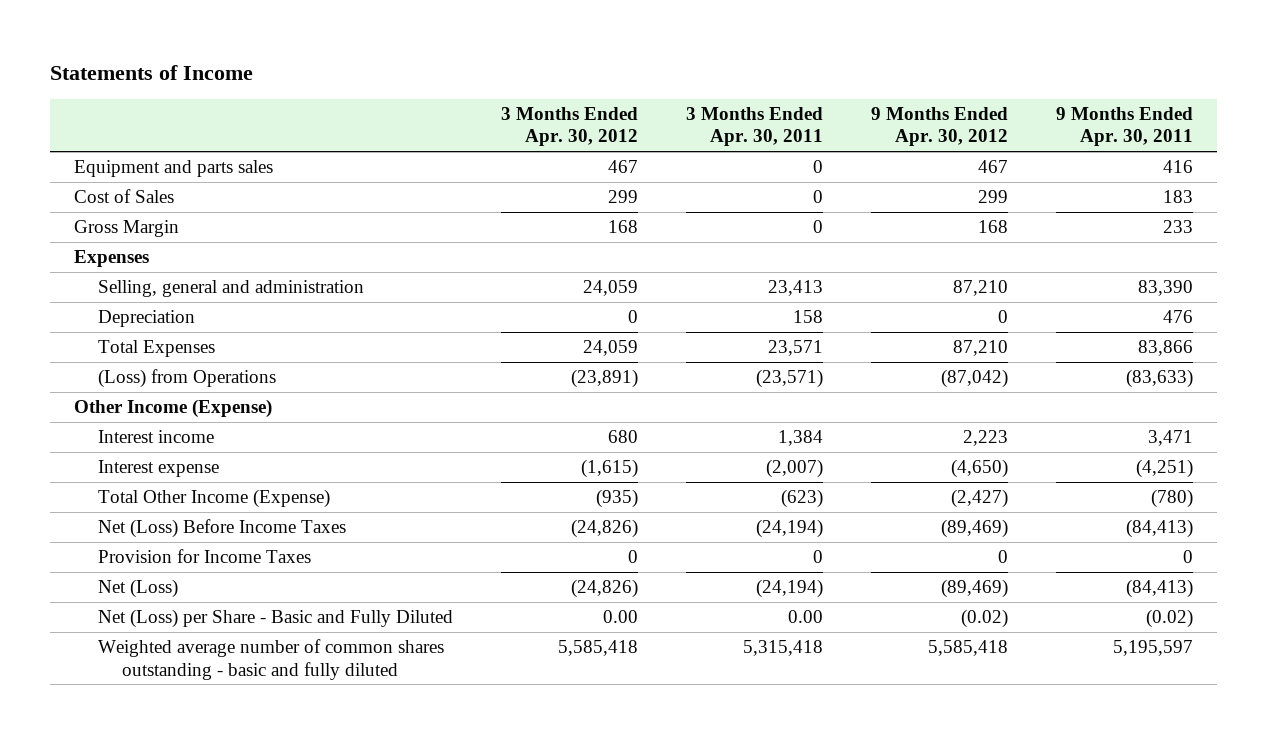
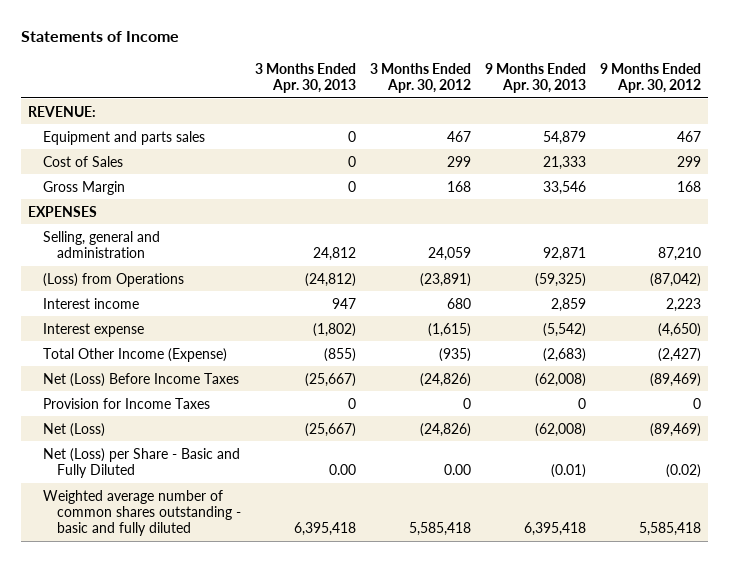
[686,106,824,147] 3 Months Ended Apr. 30, 2011 -> none
[1056,106,1194,147] 9 Months Ended Apr. 30, 2011 -> none
none -> [255,62,357,94] 3 Months Ended Apr. 30, 2013
none -> [485,62,587,94] 9 Months Ended Apr. 30, 2013
none -> [27,105,96,117] REVENUE:
[74,250,150,268] Expenses -> [27,205,97,217] EXPENSES
[98,310,196,328] Depreciation -> none
[98,340,216,358] Total Expenses -> none
[74,399,273,419] Other Income (Expense) -> none

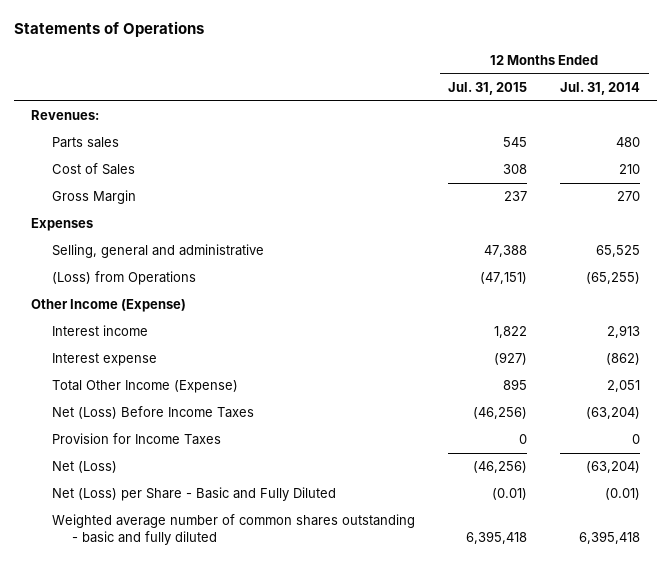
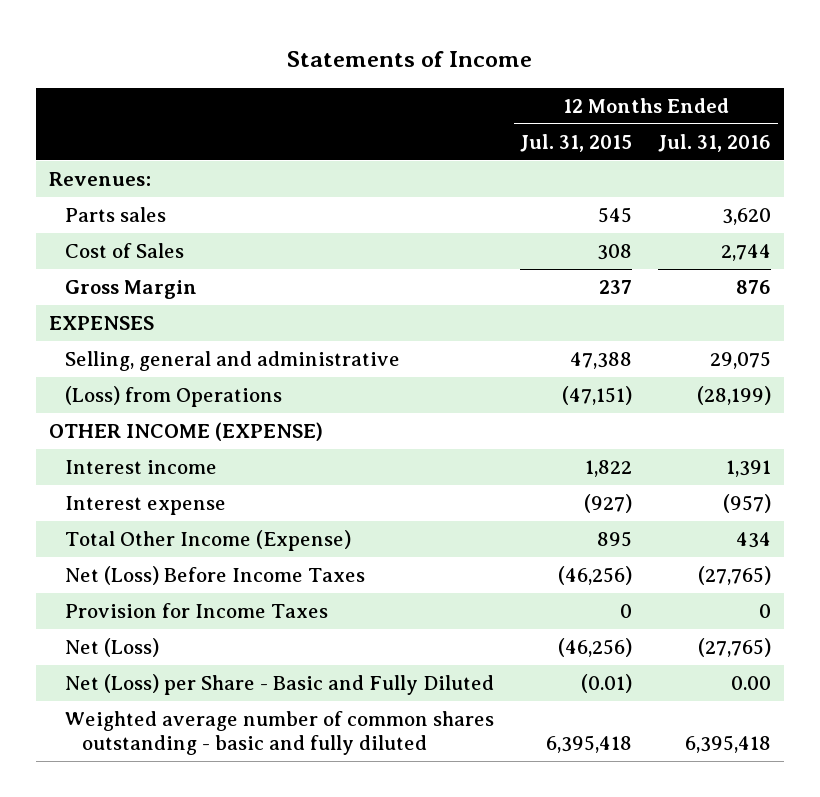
[14,21,205,38] Statements of Operations -> [287,51,533,68] Statements of Income
[560,82,641,96] Jul. 31, 2014 -> none
none -> [658,133,772,152] Jul. 31, 2016
[31,218,94,232] Expenses -> [48,316,154,331] EXPENSES
[31,299,187,313] Other Income (Expense) -> [48,422,323,442] OTHER INCOME (EXPENSE)

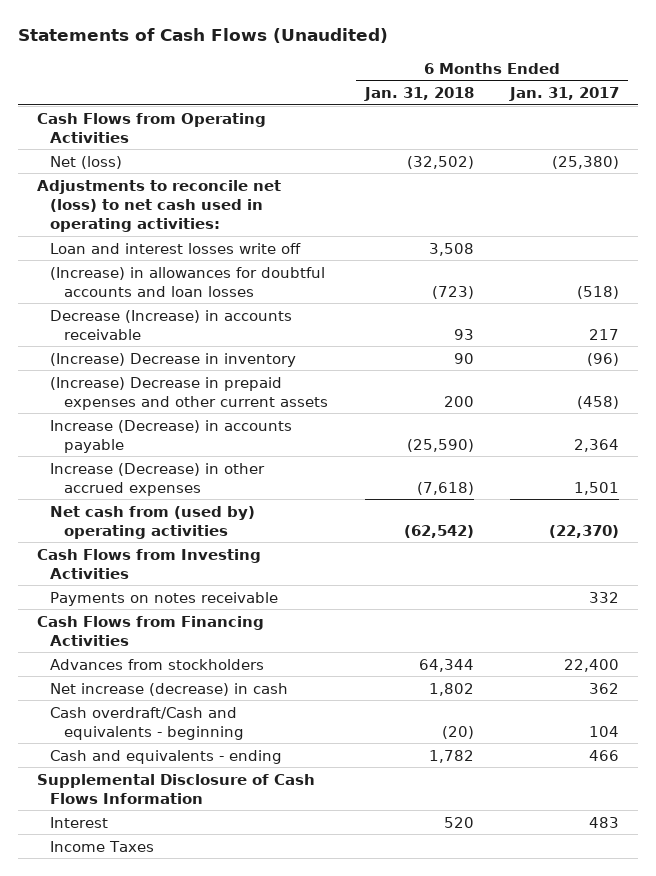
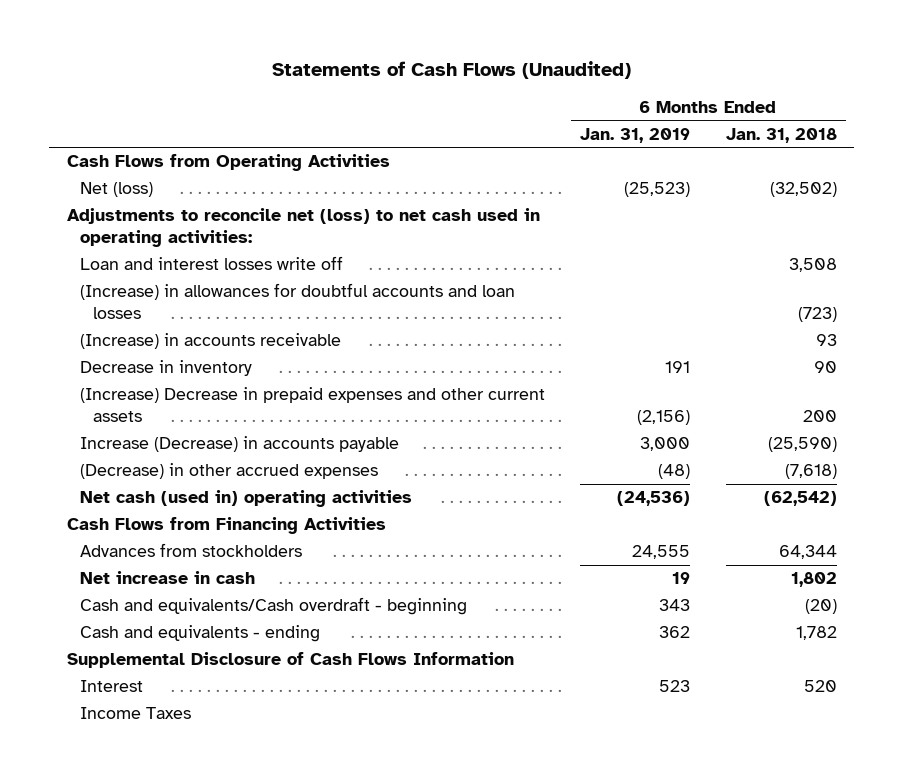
[509,87,620,102] Jan. 31, 2017 -> none
none -> [580,127,691,143] Jan. 31, 2019
[50,309,293,340] Decrease (Increase) in accounts receivable -> [79,333,341,350] (Increase) in accounts receivable
[50,352,297,367] (Increase) Decrease in inventory -> [79,360,252,377] Decrease in inventory
[36,548,261,579] Cash Flows from Investing Activities -> none
[50,591,279,606] Payments on notes receivable -> none
[50,462,266,496] Increase (Decrease) in other accrued expenses -> [79,463,378,480] (Decrease) in other accrued expenses
[50,505,256,539] Net cash from (used by) operating activities -> [79,490,412,508] Net cash (used in) operating activities
[50,682,289,696] Net increase (decrease) in cash -> [79,571,255,585] Net increase in cash
[50,706,245,740] Cash overdraft/Cash and equivalents - beginning -> [79,597,467,616] Cash and equivalents/Cash overdraft - beginning

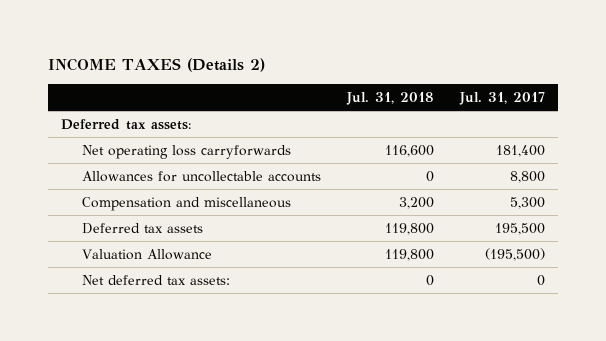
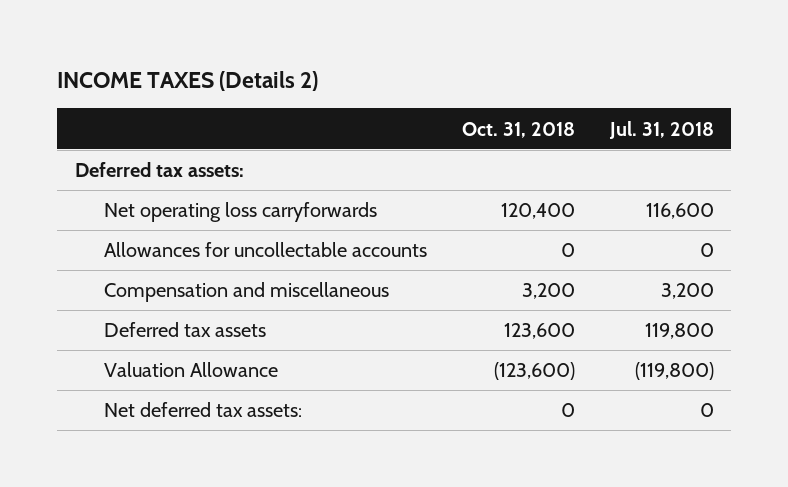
[459,92,546,106] Jul. 31, 2017 -> none
none -> [461,121,575,138] Oct. 31, 2018
[385,248,435,261] 119,800 -> [634,362,714,381] (119,800)

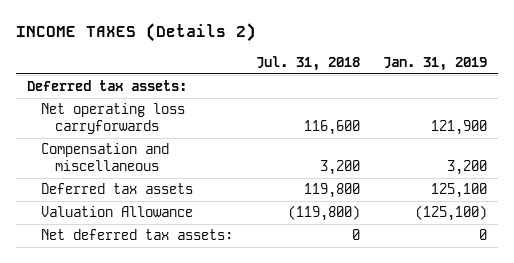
[461,121,575,138] Oct. 31, 2018 -> none
none -> [382,57,487,72] Jan. 31, 2019
[103,242,427,258] Allowances for uncollectable accounts -> none

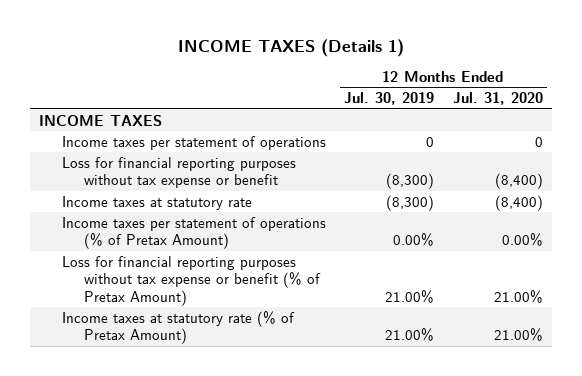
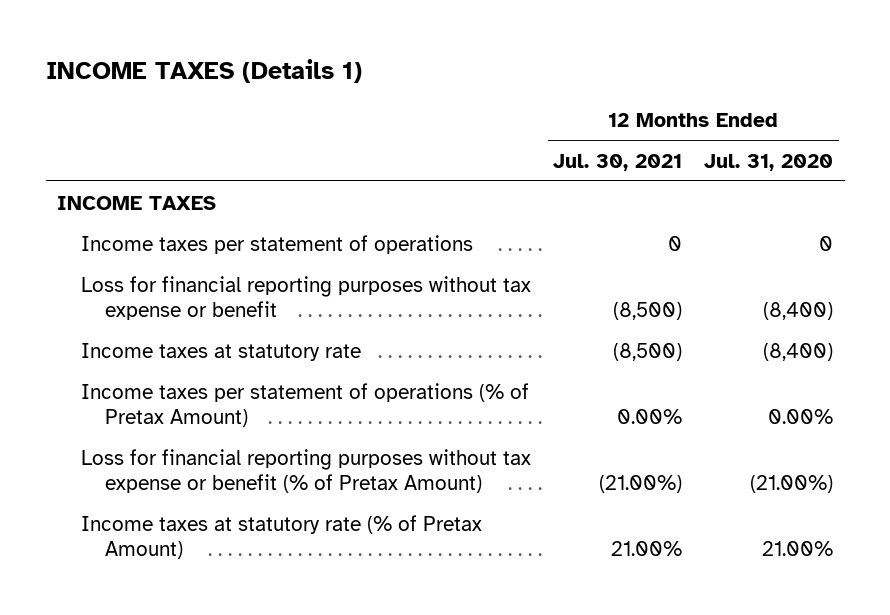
[344,92,435,106] Jul. 30, 2019 -> none
none -> [553,153,683,171] Jul. 30, 2021
[493,289,543,303] 21.00% -> [750,475,834,494] (21.00%)

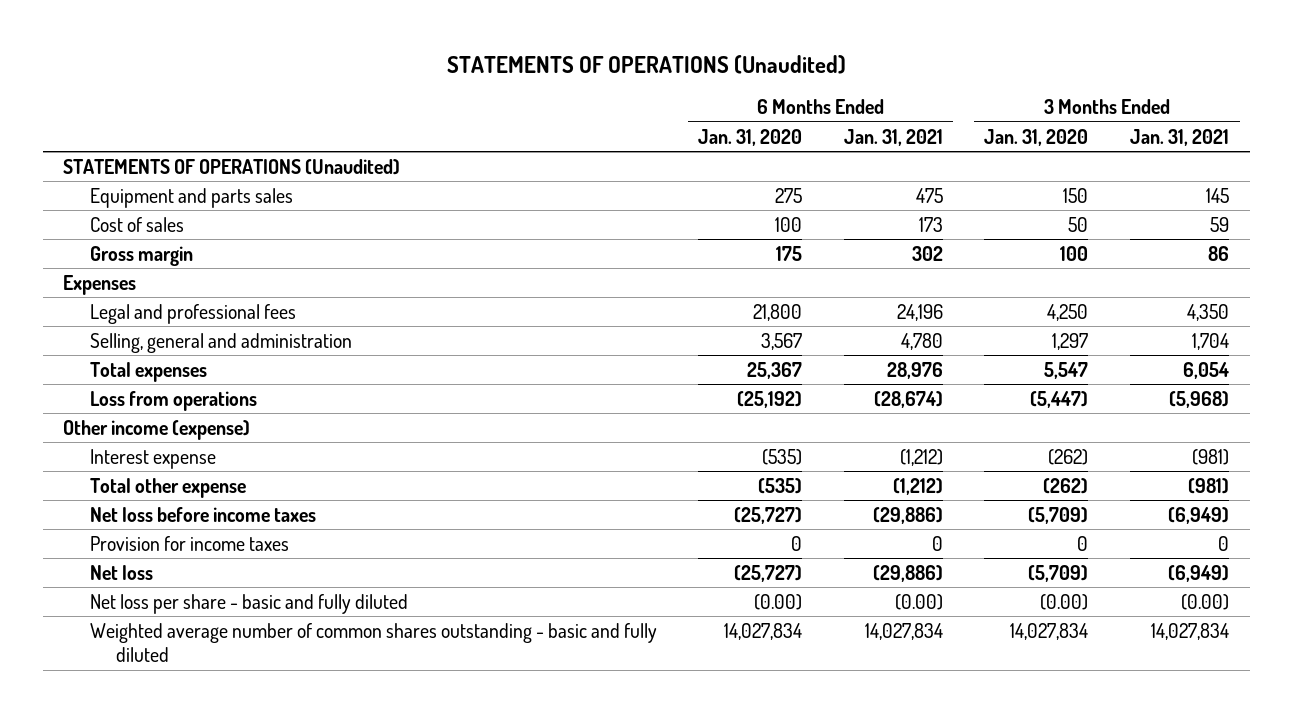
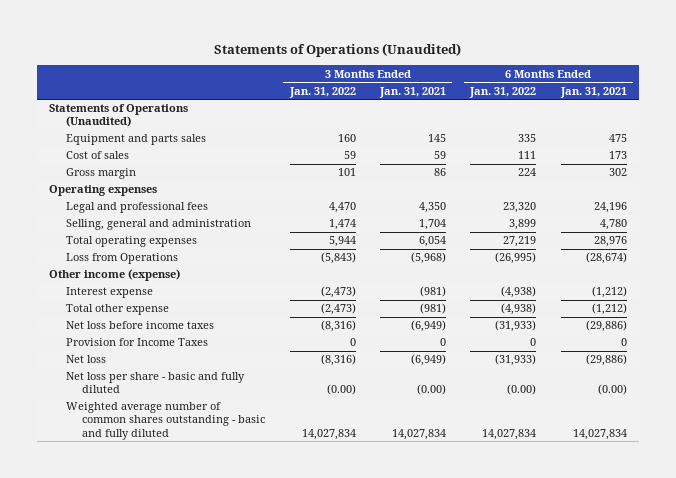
[447,54,847,74] STATEMENTS OF OPERATIONS (Unaudited) -> [213,43,461,58] Statements of Operations (Unaudited)
[698,128,803,146] Jan. 31, 2020 -> none
[984,128,1089,146] Jan. 31, 2020 -> none
none -> [288,86,356,98] Jan. 31, 2022
none -> [469,86,537,98] Jan. 31, 2022
[63,158,401,175] STATEMENTS OF OPERATIONS (Unaudited) -> [48,104,188,128] Statements of Operations (Unaudited)
[63,274,137,295] Expenses -> [48,185,157,197] Operating expenses
[89,361,207,382] Total expenses -> [65,236,197,248] Total operating expenses
[89,390,257,411] Loss from operations -> [65,253,178,265] Loss from Operations
[89,535,289,551] Provision for income taxes -> [65,338,208,347] Provision for Income Taxes

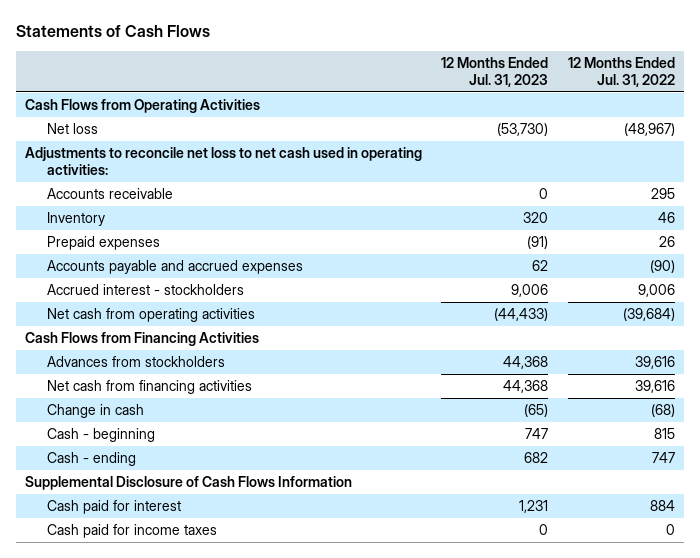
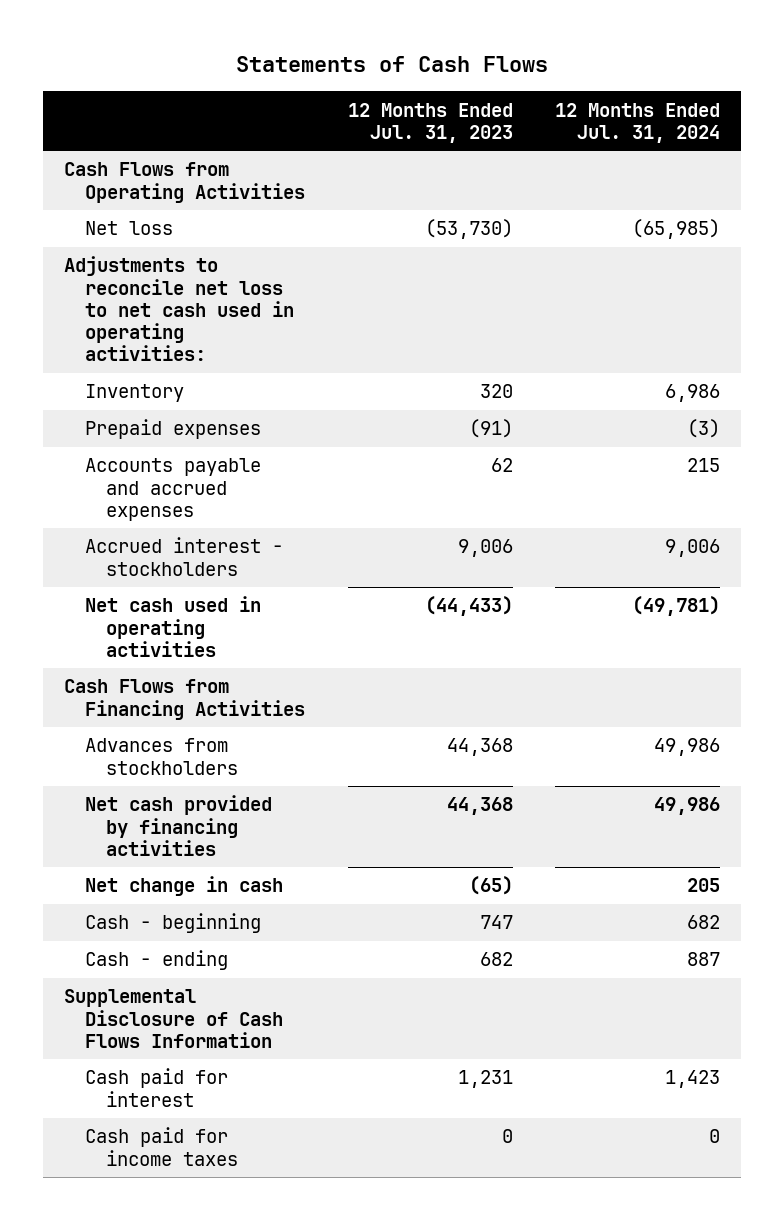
[567,57,675,88] 12 Months Ended Jul. 31, 2022 -> none
none -> [555,102,721,143] 12 Months Ended Jul. 31, 2024
[47,188,174,200] Accounts receivable -> none
[47,308,256,323] Net cash from operating activities -> [85,596,262,657] Net cash used in operating activities
[47,380,253,395] Net cash from financing activities -> [85,795,273,856] Net cash provided by financing activities
[47,404,145,419] Change in cash -> [85,876,284,897] Net change in cash

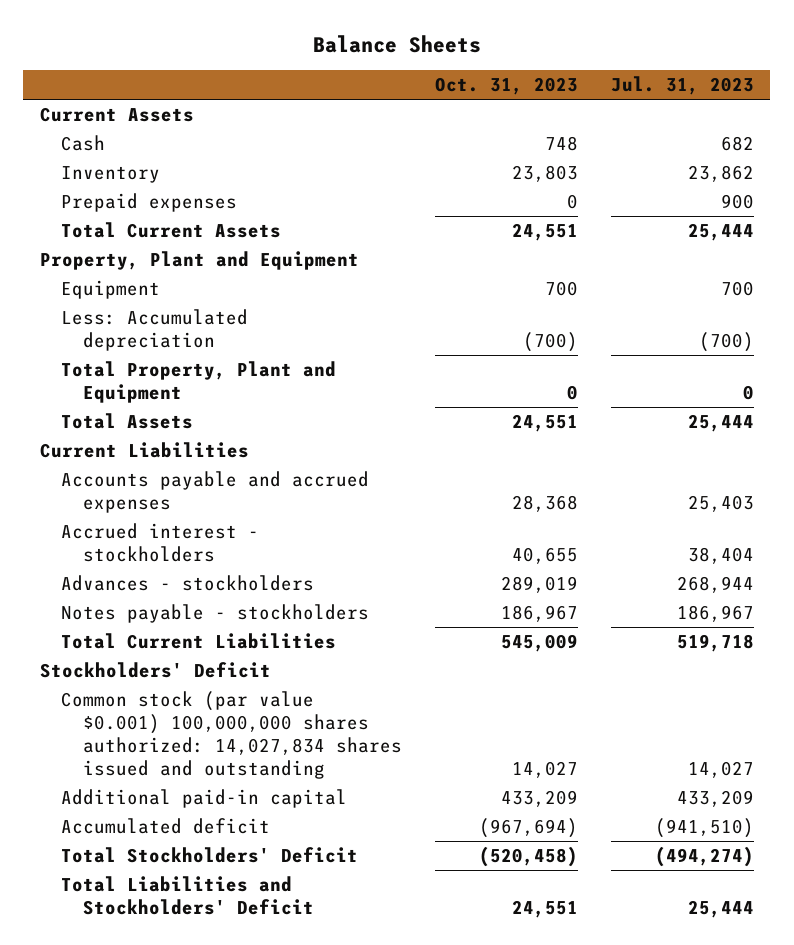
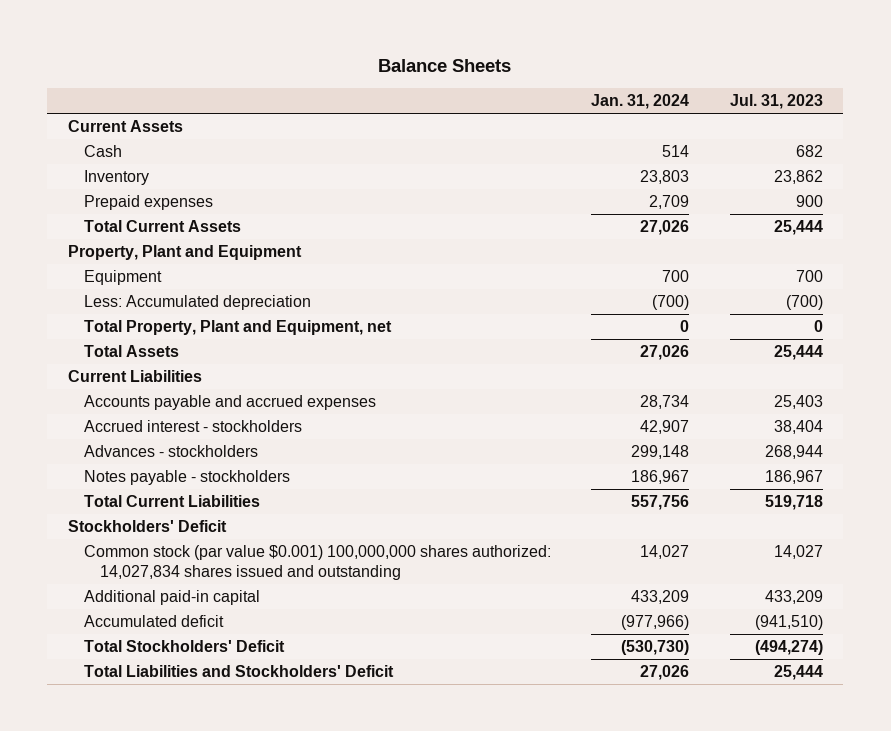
[434,76,578,95] Oct. 31, 2023 -> none
none -> [591,94,690,110] Jan. 31, 2024
[61,360,337,404] Total Property, Plant and Equipment -> [83,319,392,335] Total Property, Plant and Equipment, net

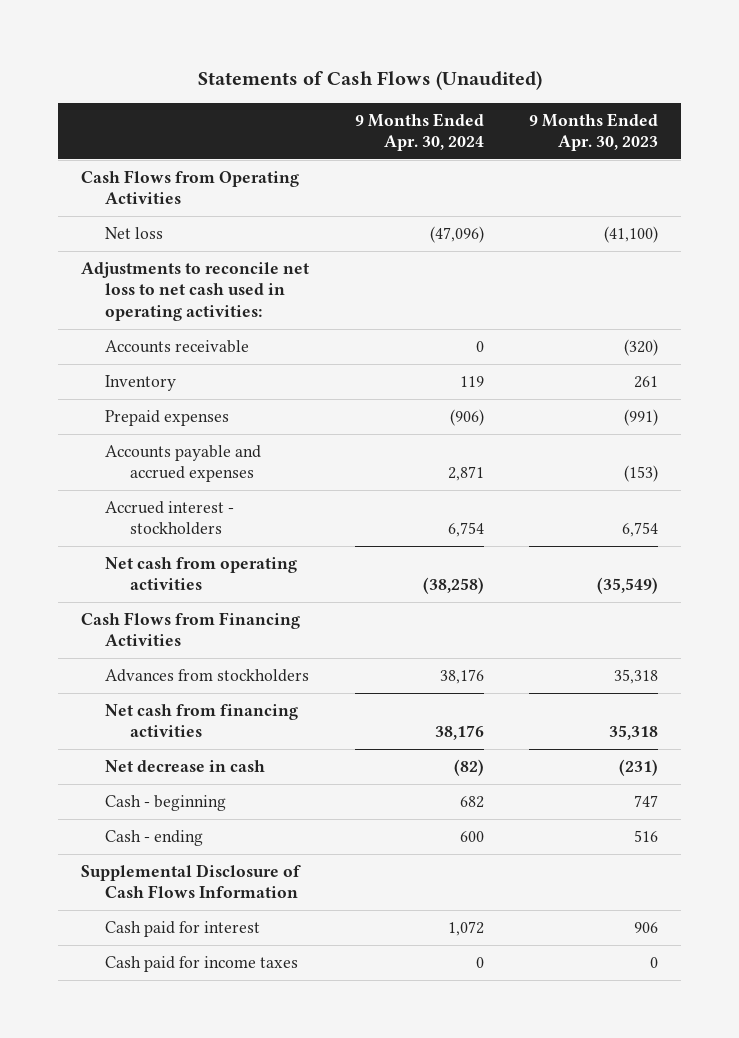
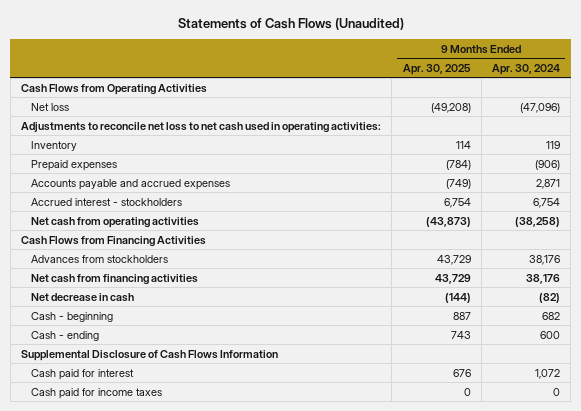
[529,112,659,152] 9 Months Ended Apr. 30, 2023 -> none
none -> [402,63,471,75] Apr. 30, 2025
[105,339,250,353] Accounts receivable -> none

